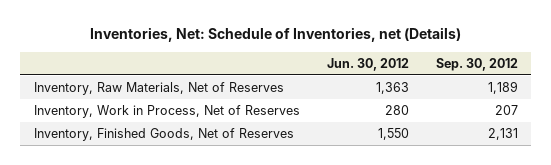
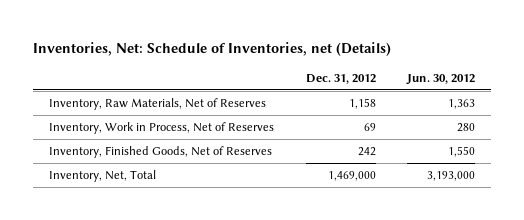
[435,57,518,71] Sep. 30, 2012 -> none
none -> [305,73,376,84] Dec. 31, 2012
none -> [49,170,157,183] Inventory, Net, Total

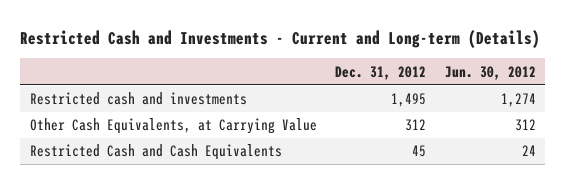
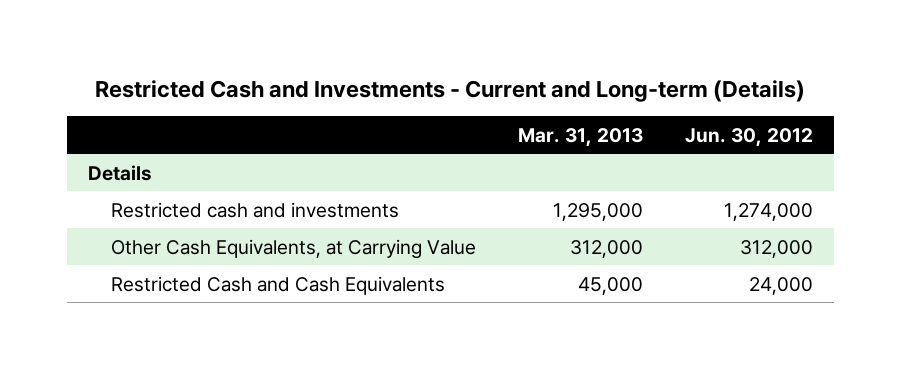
[335,65,427,80] Dec. 31, 2012 -> none
none -> [518,127,644,147] Mar. 31, 2013
none -> [87,164,152,181] Details
[500,93,536,108] 1,274 -> [724,202,814,221] 1,274,000
[514,119,536,132] 312 -> [740,239,814,258] 312,000
[521,145,536,157] 24 -> [749,276,814,295] 24,000

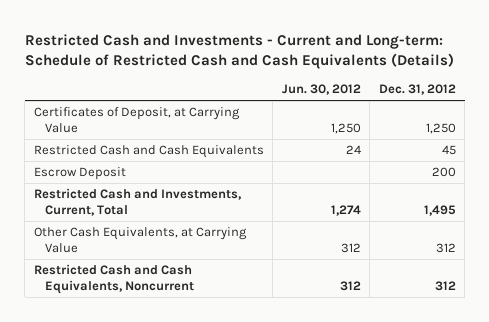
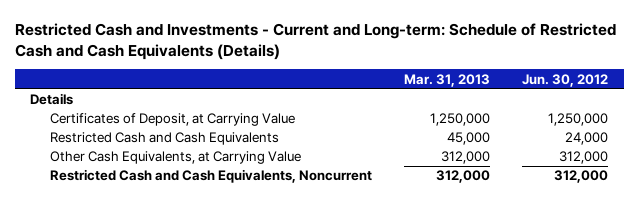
[378,84,456,96] Dec. 31, 2012 -> none
none -> [404,73,491,87] Mar. 31, 2013
[33,166,126,180] Escrow Deposit -> none
[33,187,241,216] Restricted Cash and Investments, Current, Total -> none
none -> [30,93,74,106] Details
[330,122,361,134] 1,250 -> [547,113,608,127] 1,250,000
[345,144,361,154] 24 -> [564,132,608,146] 24,000
[340,242,361,253] 312 -> [558,151,608,165] 312,000
[339,280,361,291] 312 -> [553,170,608,184] 312,000

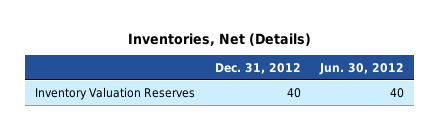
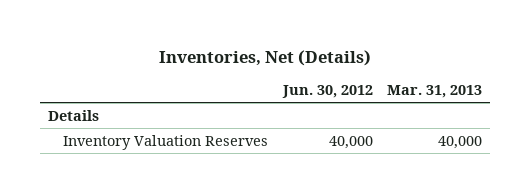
[214,62,301,74] Dec. 31, 2012 -> none
none -> [387,84,483,98] Mar. 31, 2013
none -> [47,109,99,121] Details
[390,88,405,99] 40 -> [328,135,373,149] 40,000

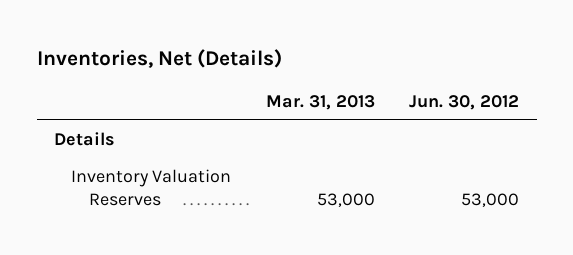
[328,135,373,149] 40,000 -> [461,193,520,208] 53,000
[438,135,483,149] 40,000 -> [316,193,375,208] 53,000

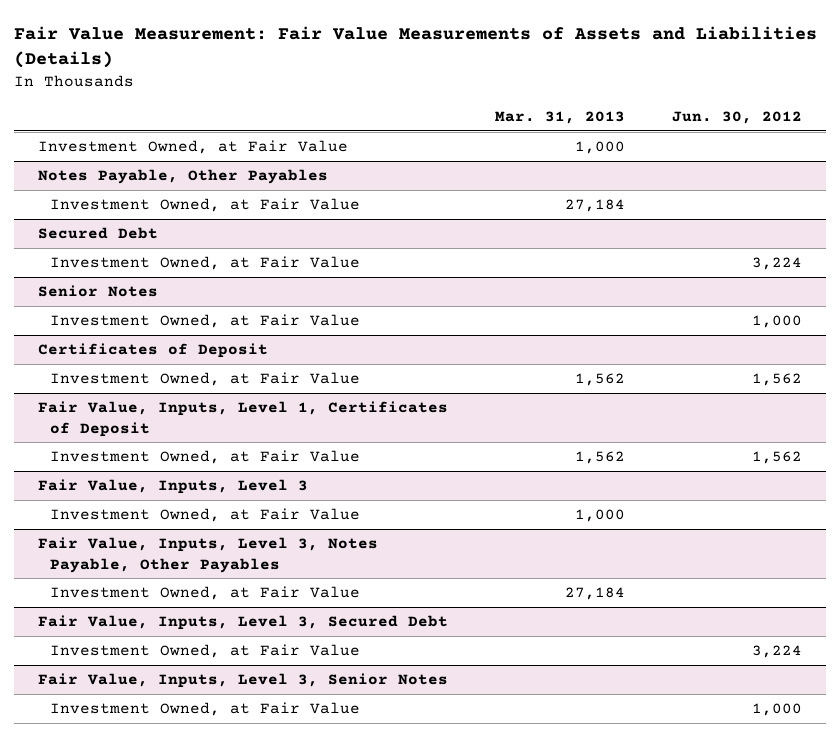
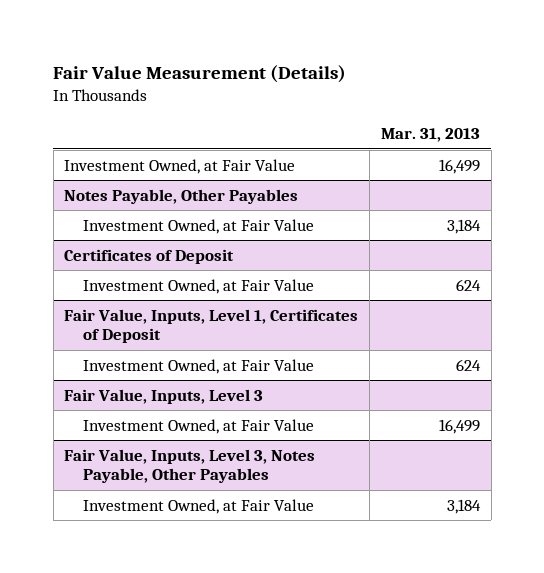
[14,26,818,69] Fair Value Measurement: Fair Value Measurements of Assets and Liabilities (Details) -> [53,64,347,83] Fair Value Measurement (Details)
[671,110,802,124] Jun. 30, 2012 -> none
[574,141,625,155] 1,000 -> [438,158,480,174] 16,499
[37,227,158,240] Secured Debt -> none
[49,256,360,271] Investment Owned, at Fair Value -> none
[37,285,158,298] Senior Notes -> none
[49,314,360,329] Investment Owned, at Fair Value -> none
[564,199,625,213] 27,184 -> [446,218,481,234] 3,184
[574,373,625,387] 1,562 -> [455,278,481,291] 624
[574,451,625,465] 1,562 -> [455,358,481,371] 624
[574,509,625,523] 1,000 -> [438,418,480,434] 16,499
[37,615,448,631] Fair Value, Inputs, Level 3, Secured Debt -> none
[49,644,360,659] Investment Owned, at Fair Value -> none
[37,673,448,689] Fair Value, Inputs, Level 3, Senior Notes -> none
[49,702,360,717] Investment Owned, at Fair Value -> none
[564,587,625,601] 27,184 -> [446,498,481,514] 3,184

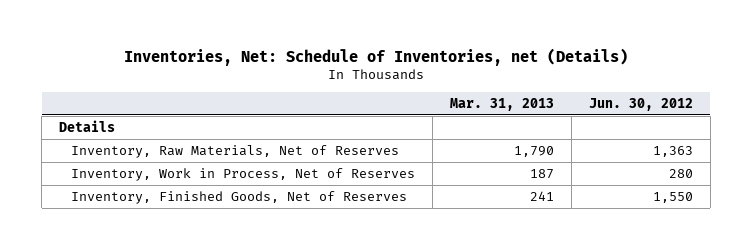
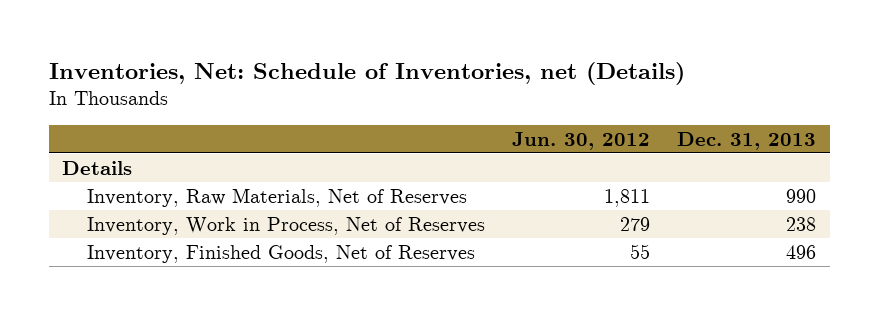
[450,97,555,111] Mar. 31, 2013 -> none
none -> [677,131,817,150] Dec. 31, 2013
[652,145,693,157] 1,363 -> [604,188,651,207] 1,811
[668,168,693,178] 280 -> [620,216,651,231] 279
[652,191,693,203] 1,550 -> [630,243,651,259] 55

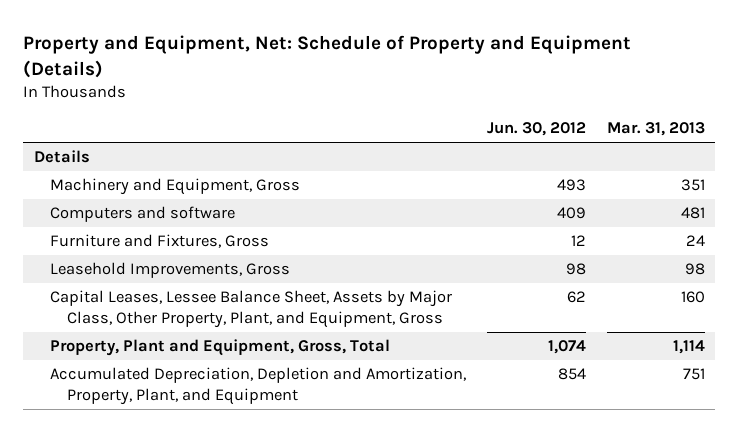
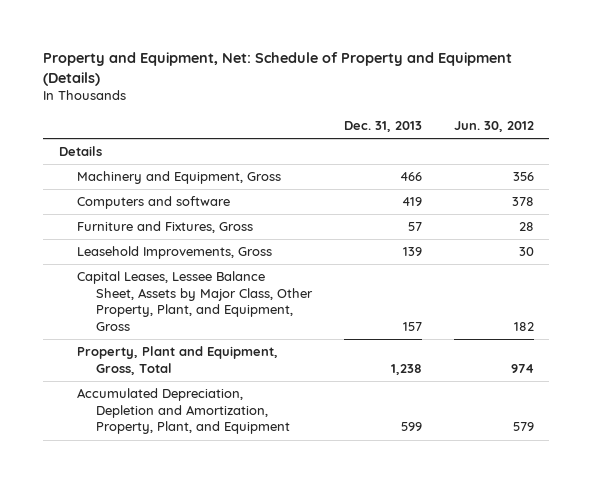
[606,122,705,137] Mar. 31, 2013 -> none
none -> [343,120,422,132] Dec. 31, 2013
[557,179,587,192] 493 -> [512,172,534,182] 356
[557,207,587,220] 409 -> [511,197,534,207] 378
[571,235,587,247] 12 -> [518,222,534,232] 28
[566,263,587,276] 98 -> [518,247,534,257] 30
[567,291,587,304] 62 -> [513,321,534,331] 182
[548,340,587,355] 1,074 -> [510,363,534,373] 974
[558,368,587,381] 854 -> [512,422,534,432] 579

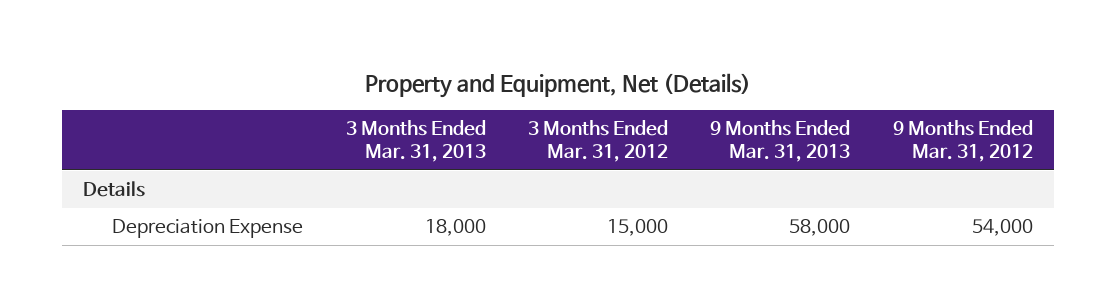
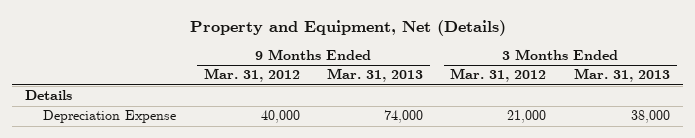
[424,219,486,237] 18,000 -> [630,110,670,124] 38,000
[607,219,669,237] 15,000 -> [507,110,547,124] 21,000
[789,219,851,237] 58,000 -> [384,110,424,124] 74,000
[971,219,1033,237] 54,000 -> [260,110,300,124] 40,000

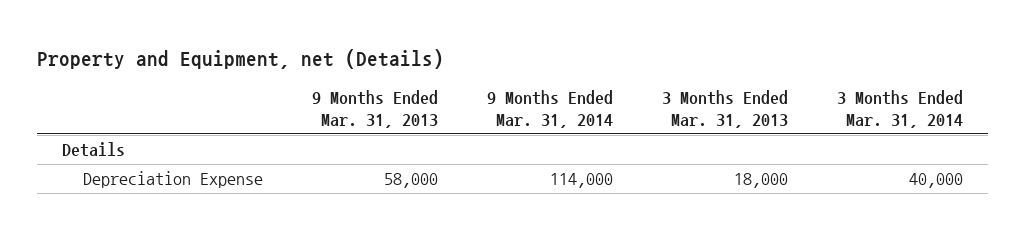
[189,20,506,37] Property and Equipment, Net (Details) -> [37,49,445,70] Property and Equipment, net (Details)
[203,68,300,83] Mar. 31, 2012 -> none
[450,68,547,83] Mar. 31, 2012 -> none
none -> [487,90,614,129] 9 Months Ended Mar. 31, 2014
none -> [837,90,964,129] 3 Months Ended Mar. 31, 2014
[384,110,424,124] 74,000 -> [383,173,438,189] 58,000
[630,110,670,124] 38,000 -> [734,173,789,189] 18,000

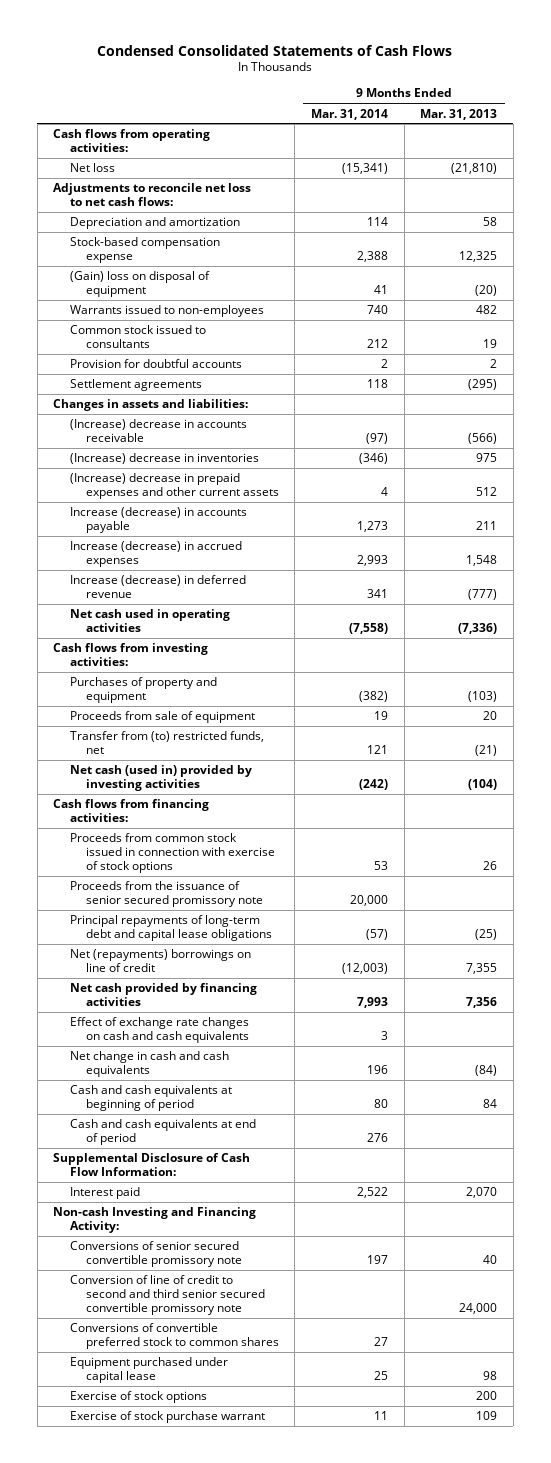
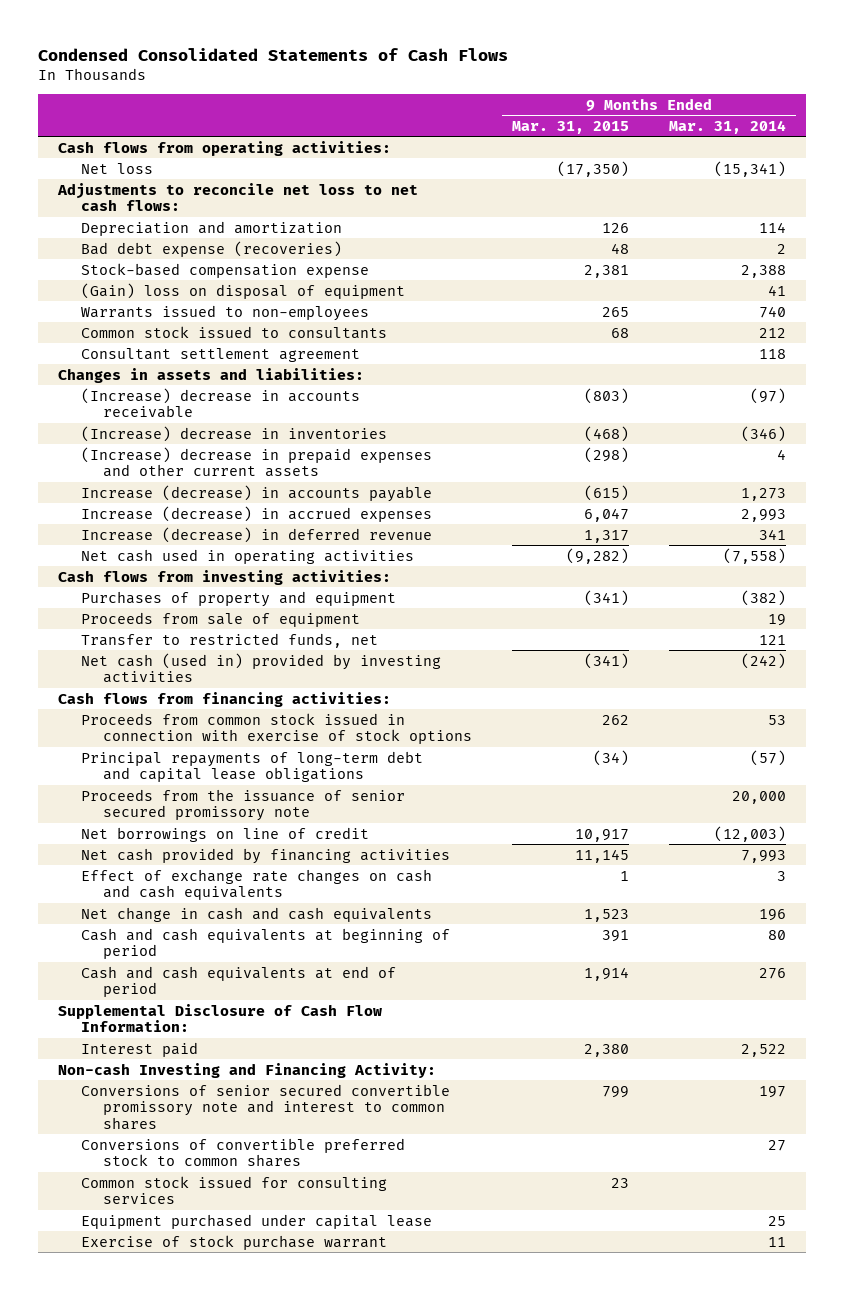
[420,108,498,120] Mar. 31, 2013 -> none
none -> [512,120,630,134] Mar. 31, 2015
none -> [80,240,342,257] Bad debt expense (recoveries)
[69,359,242,369] Provision for doubtful accounts -> none
[69,379,202,392] Settlement agreements -> [80,347,360,362] Consultant settlement agreement
[69,731,264,754] Transfer from (to) restricted funds, net -> [80,632,378,648] Transfer to restricted funds, net
[69,881,263,907] Proceeds from the issuance of senior secured promissory note -> [80,788,405,822] Proceeds from the issuance of senior secured promissory note
[69,949,251,972] Net (repayments) borrowings on line of credit -> [80,826,369,842] Net borrowings on line of credit
[69,1275,265,1315] Conversion of line of credit to second and third senior secured convertible promissory note -> none
[69,1241,242,1267] Conversions of senior secured convertible promissory note -> [80,1083,450,1131] Conversions of senior secured convertible promissory note and interest to common shares
none -> [80,1175,387,1205] Common stock issued for consulting services
[69,1391,207,1404] Exercise of stock options -> none

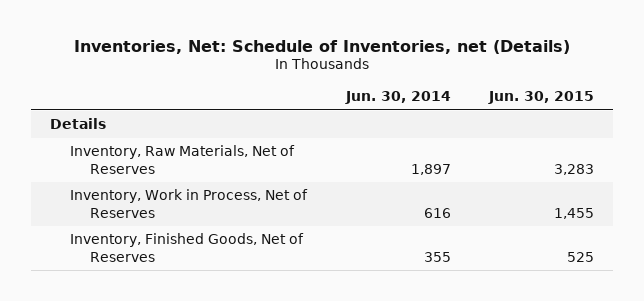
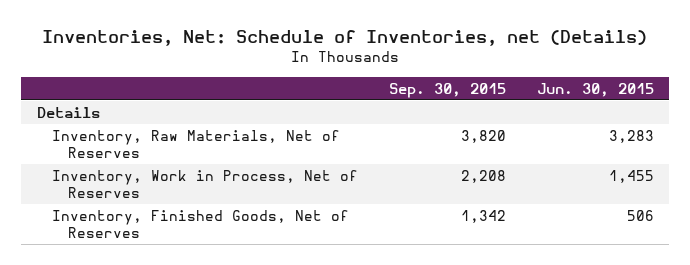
[344,91,451,105] Jun. 30, 2014 -> none
none -> [388,82,506,98] Sep. 30, 2015
[567,251,595,262] 525 -> [626,209,654,221] 506

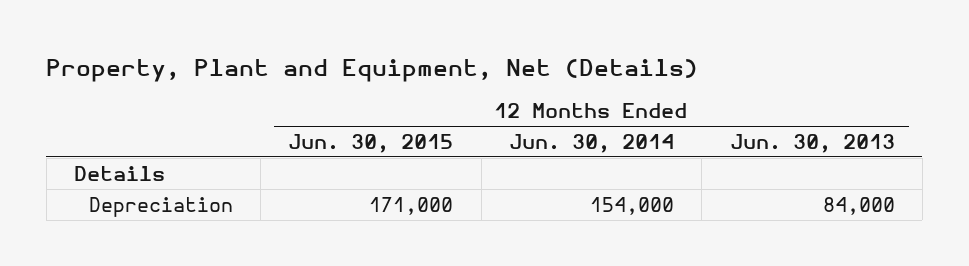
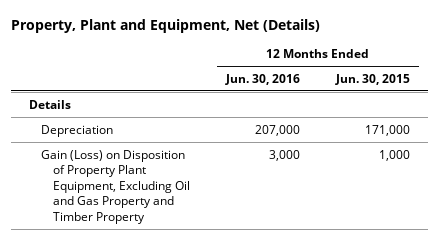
[508,133,674,153] Jun. 30, 2014 -> none
[729,133,895,153] Jun. 30, 2013 -> none
none -> [225,73,301,85] Jun. 30, 2016
none -> [41,149,191,224] Gain (Loss) on Disposition of Property Plant Equipment, Excluding Oil and Gas Property and Timber Property

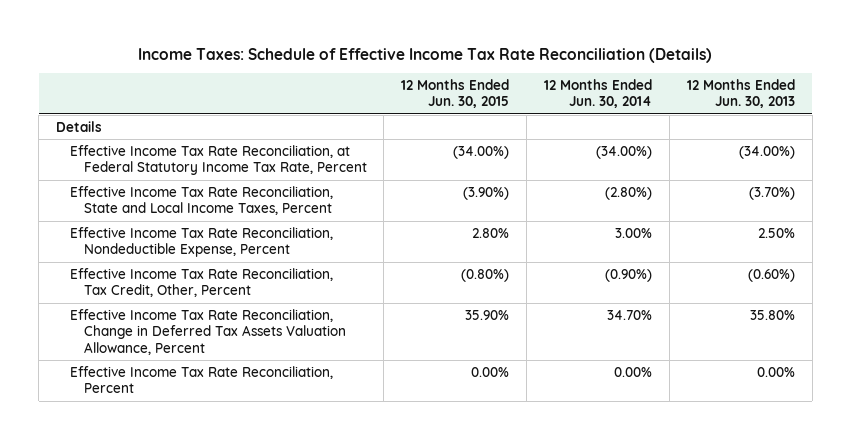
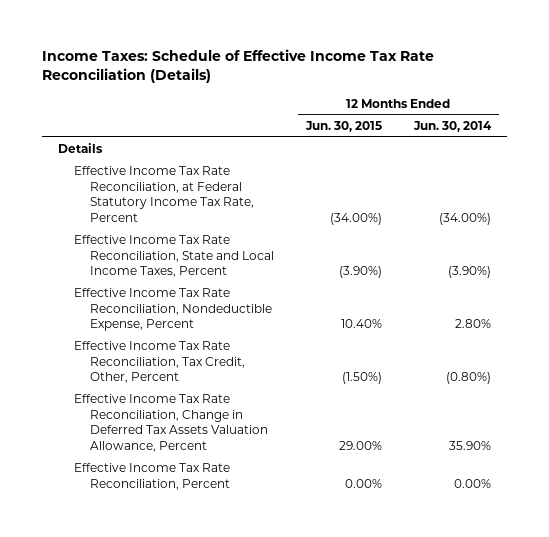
[686,78,795,109] 12 Months Ended Jun. 30, 2013 -> none
[604,186,652,200] (2.80%) -> [447,266,491,279] (3.90%)
[472,227,510,238] 2.80% -> [341,319,383,329] 10.40%
[614,227,652,238] 3.00% -> [454,319,491,329] 2.80%
[461,268,510,282] (0.80%) -> [342,372,383,385] (1.50%)
[604,268,652,282] (0.90%) -> [445,372,491,385] (0.80%)
[465,309,510,320] 35.90% -> [339,440,383,450] 29.00%
[606,309,652,320] 34.70% -> [448,440,491,450] 35.90%

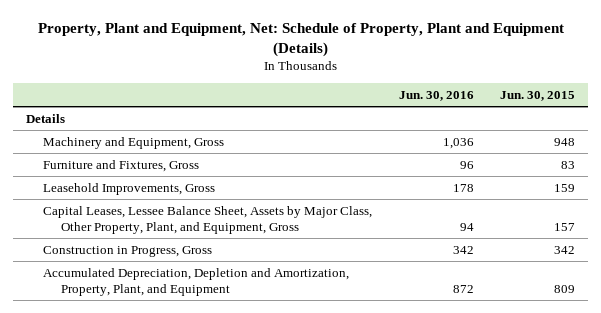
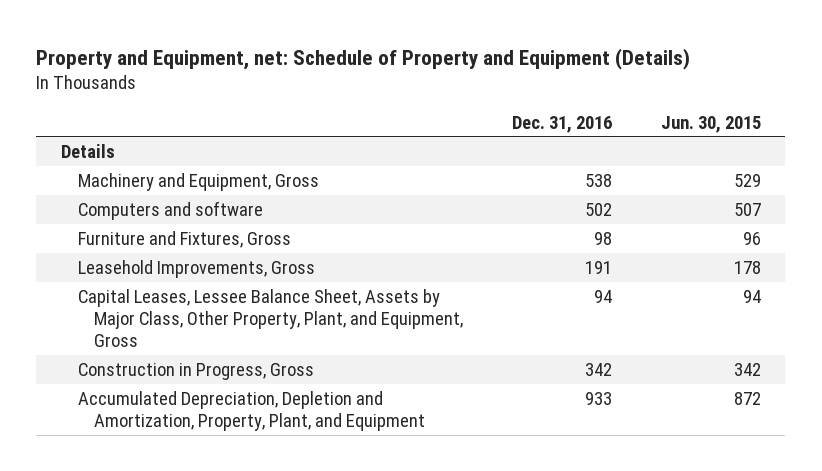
[37,23,564,58] Property, Plant and Equipment, Net: Schedule of Property, Plant and Equipment (Details) -> [36,47,691,70] Property and Equipment, net: Schedule of Property and Equipment (Details)
[398,91,474,102] Jun. 30, 2016 -> none
none -> [512,115,613,133] Dec. 31, 2016
[554,137,576,146] 948 -> [733,173,761,187] 529
none -> [77,200,263,220] Computers and software
[561,160,576,169] 83 -> [742,231,761,245] 96
[554,183,576,192] 159 -> [733,260,761,274] 178
[554,223,576,232] 157 -> [742,289,761,303] 94
[554,285,576,294] 809 -> [733,391,761,405] 872

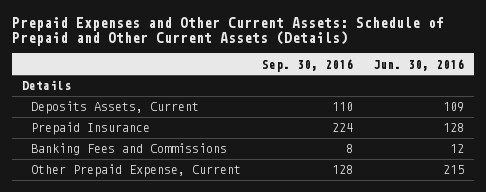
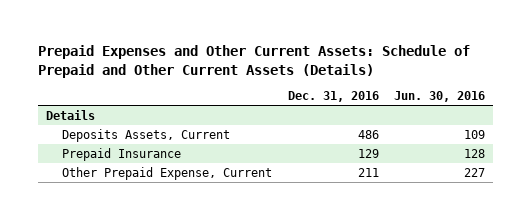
[261,58,353,72] Sep. 30, 2016 -> none
none -> [287,90,379,102] Dec. 31, 2016
[31,143,228,156] Banking Fees and Commissions -> none
[442,165,464,175] 215 -> [464,167,486,177] 227

